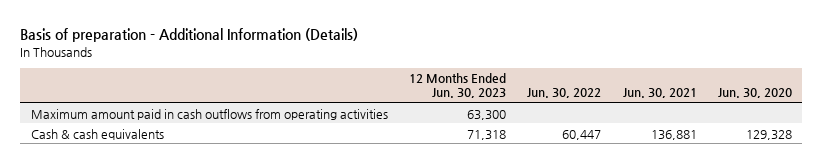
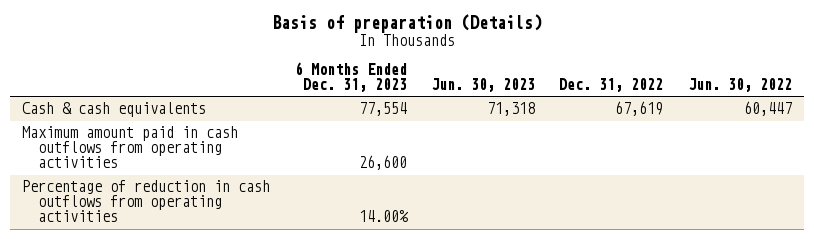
[20,28,359,43] Basis of preparation - Additional Information (Details) -> [272,13,543,33] Basis of preparation (Details)
[409,73,507,99] 12 Months Ended Jun. 30, 2023 -> none
[622,88,697,99] Jun. 30, 2021 -> none
[717,88,792,99] Jun. 30, 2020 -> none
none -> [294,62,407,93] 6 Months Ended Dec. 31, 2023
none -> [431,78,536,93] Jun. 30, 2023
none -> [559,78,664,93] Dec. 31, 2022
[30,108,388,120] Maximum amount paid in cash outflows from operating activities -> [22,126,239,169] Maximum amount paid in cash outflows from operating activities
none -> [22,180,271,223] Percentage of reduction in cash outflows from operating activities

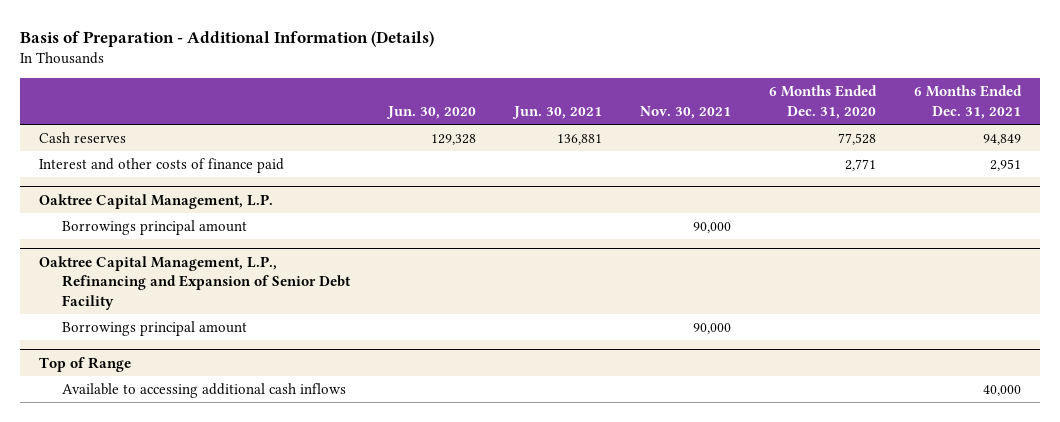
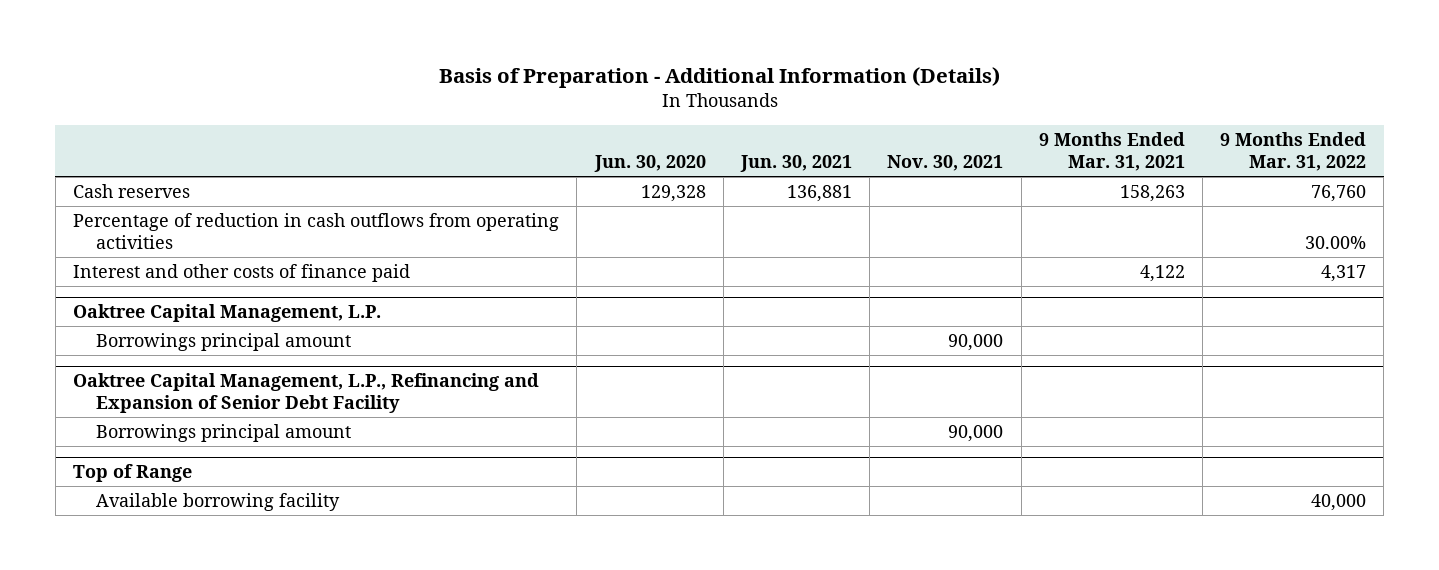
[768,85,877,119] 6 Months Ended Dec. 31, 2020 -> none
[913,85,1022,119] 6 Months Ended Dec. 31, 2021 -> none
none -> [1038,132,1185,172] 9 Months Ended Mar. 31, 2021
none -> [1220,132,1367,172] 9 Months Ended Mar. 31, 2022
none -> [73,212,560,249] Percentage of reduction in cash outflows from operating activities
[61,382,346,398] Available to accessing additional cash inflows -> [96,492,341,511] Available borrowing facility

